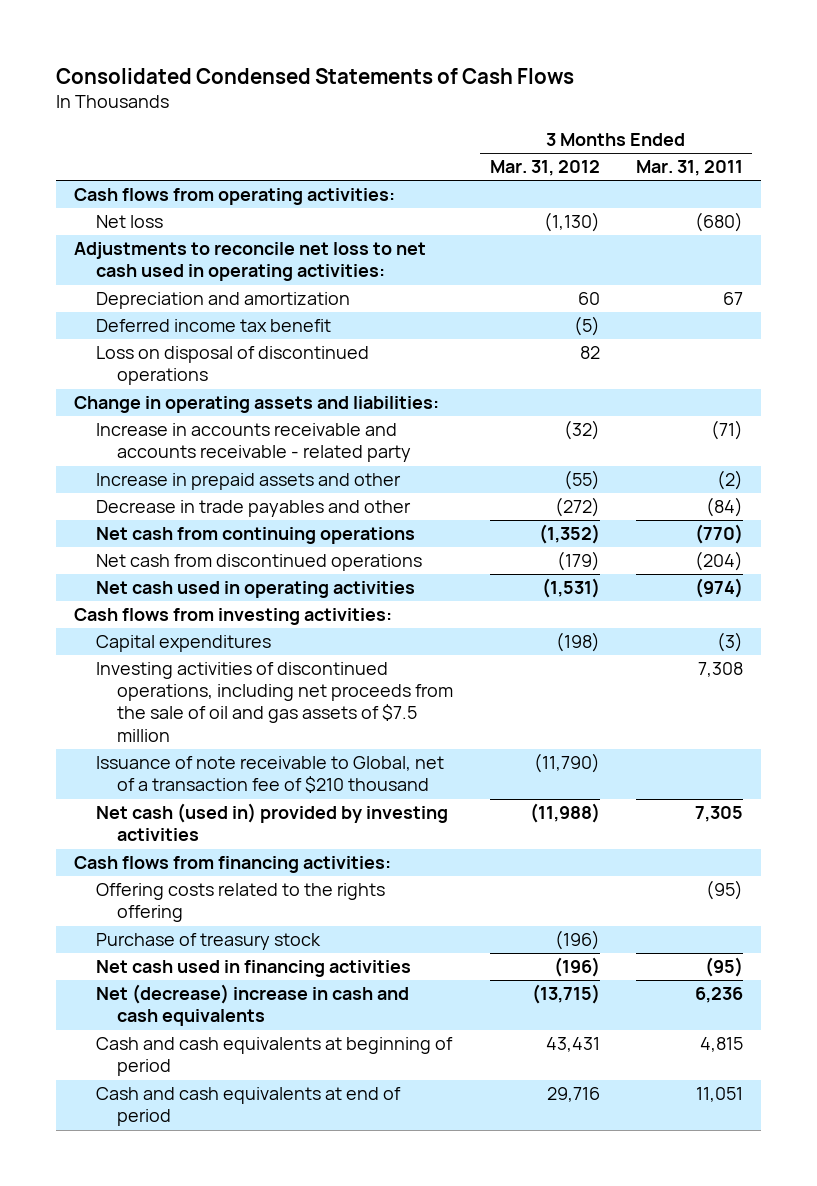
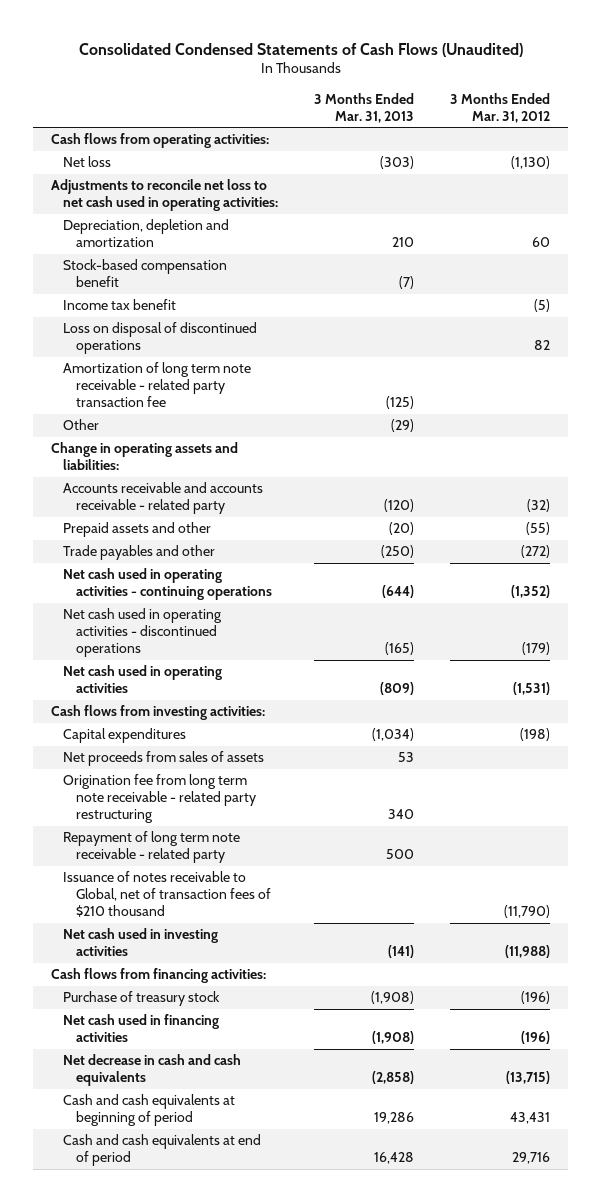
[55,67,574,84] Consolidated Condensed Statements of Cash Flows -> [78,42,523,57] Consolidated Condensed Statements of Cash Flows (Unaudited)
[636,160,744,177] Mar. 31, 2011 -> none
none -> [314,92,415,123] 3 Months Ended Mar. 31, 2013
[95,292,350,310] Depreciation and amortization -> [63,219,230,248] Depreciation, depletion and amortization
none -> [63,259,228,288] Stock-based compensation benefit
[95,319,331,333] Deferred income tax benefit -> [63,299,177,311] Income tax benefit
none -> [63,362,252,408] Amortization of long term note receivable - related party transaction fee
none -> [63,419,100,431] Other
[95,423,411,463] Increase in accounts receivable and accounts receivable - related party -> [63,482,264,515] Accounts receivable and accounts receivable - related party
[95,473,401,491] Increase in prepaid assets and other -> [63,522,212,538] Prepaid assets and other
[95,500,411,518] Decrease in trade payables and other -> [63,545,216,561] Trade payables and other
[95,527,415,545] Net cash from continuing operations -> [63,568,272,601] Net cash used in operating activities - continuing operations
[95,554,422,572] Net cash from discontinued operations -> [63,608,223,658] Net cash used in operating activities - discontinued operations
[95,662,453,742] Investing activities of discontinued operations, including net proceeds from the sale of oil and gas assets of $7.5 million -> none
none -> [63,751,265,767] Net proceeds from sales of assets
none -> [63,774,256,824] Origination fee from long term note receivable - related party restructuring
none -> [63,831,241,864] Repayment of long term note receivable - related party
[95,756,444,794] Issuance of note receivable to Global, net of a transaction fee of $210 thousand -> [63,871,271,918] Issuance of notes receivable to Global, net of transaction fees of $210 thousand
[95,803,448,842] Net cash (used in) provided by investing activities -> [63,928,219,957] Net cash used in investing activities
[95,883,385,923] Offering costs related to the rights offering -> none
[95,984,409,1027] Net (decrease) increase in cash and cash equivalents -> [63,1054,242,1087] Net decrease in cash and cash equivalents

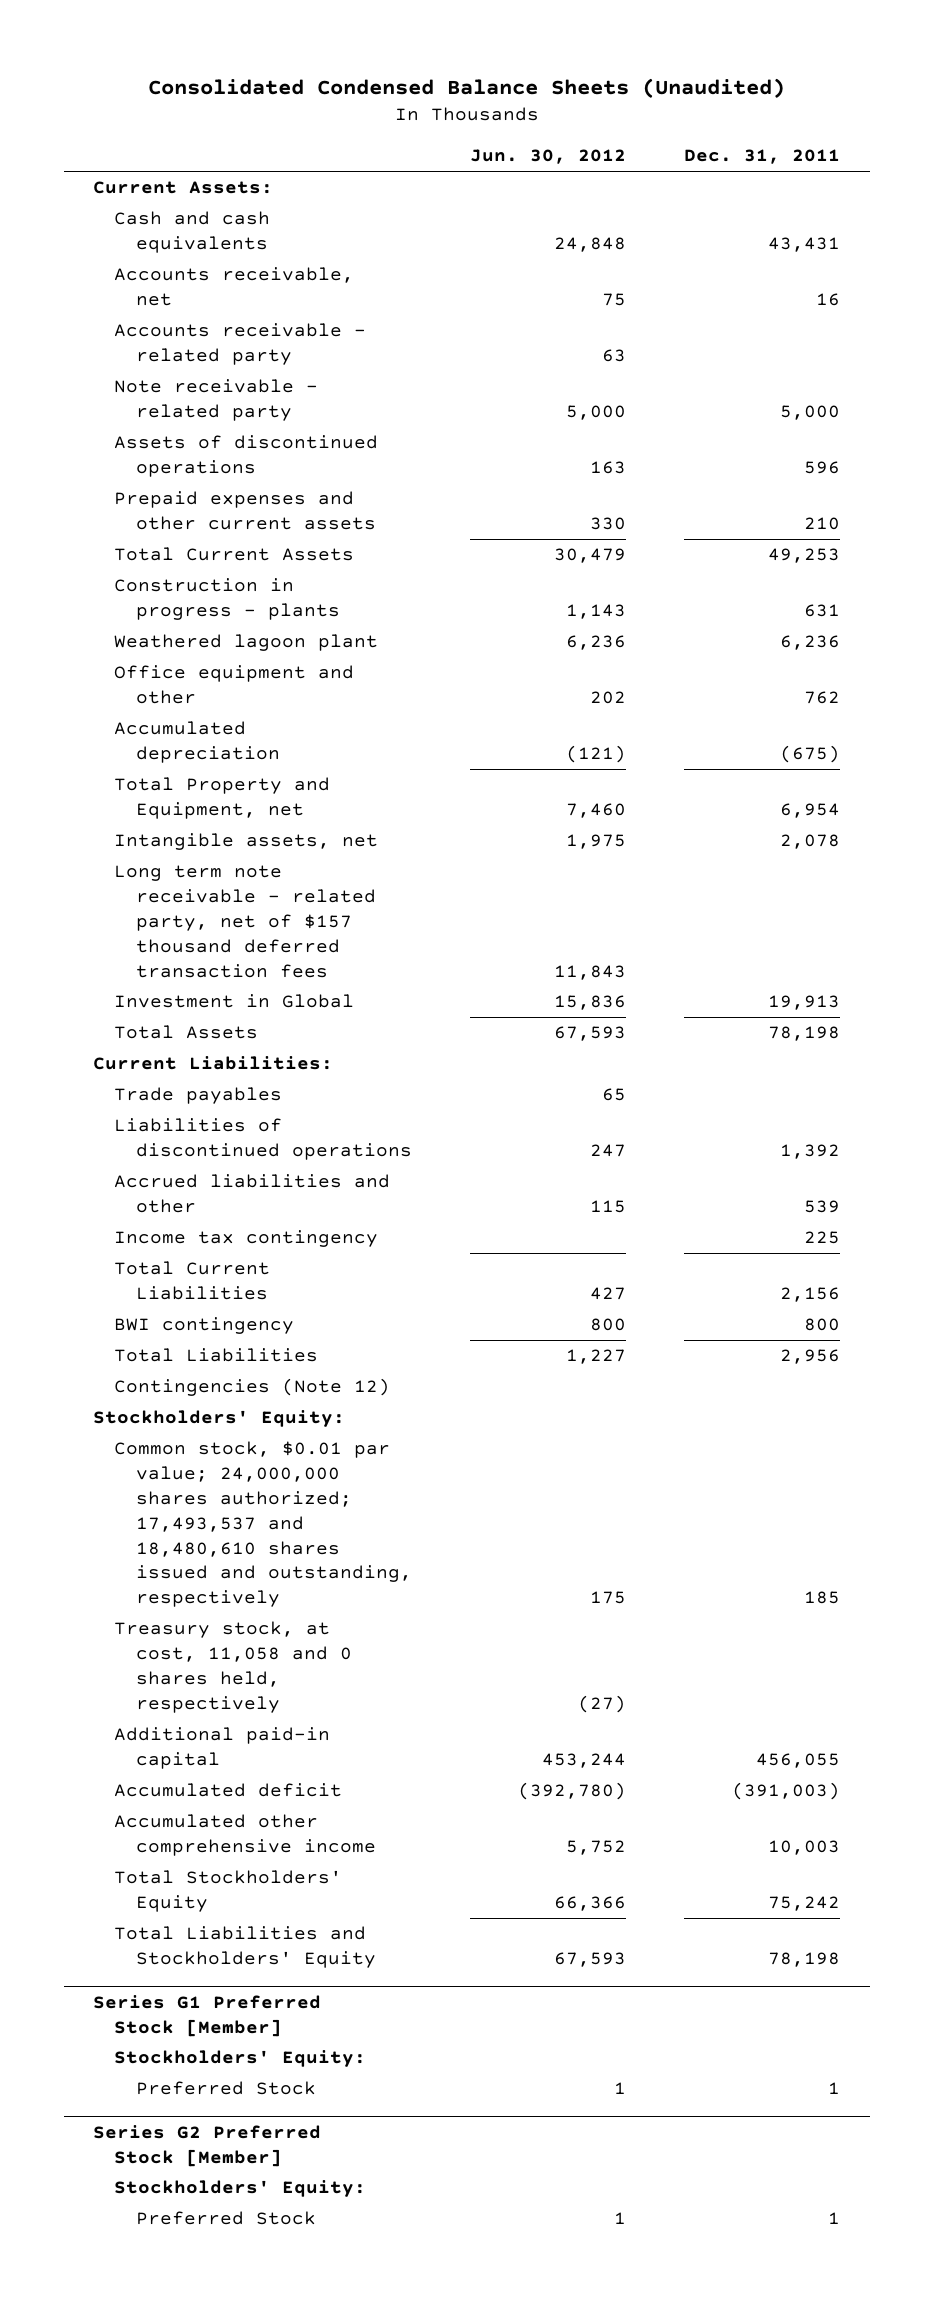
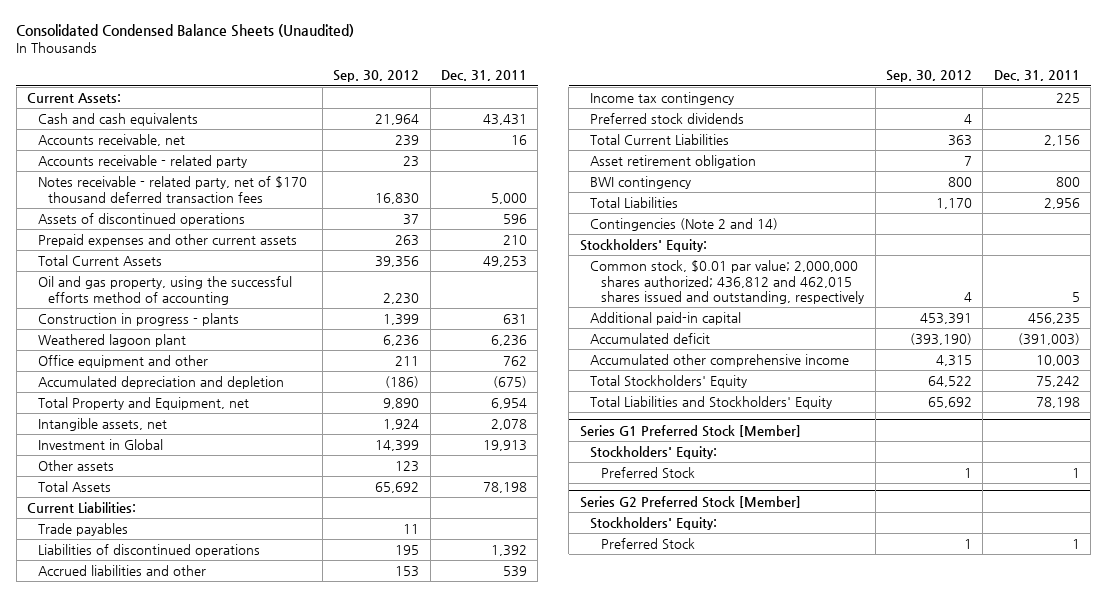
[470,149,627,165] Jun. 30, 2012 -> none
none -> [333,70,420,83] Sep. 30, 2012
[114,379,319,422] Note receivable - related party -> [37,175,307,203] Notes receivable - related party, net of $170 thousand deferred transaction fees
none -> [37,275,292,305] Oil and gas property, using the successful efforts method of accounting
[114,721,280,764] Accumulated depreciation -> [37,375,284,389] Accumulated depreciation and depletion
[114,865,376,978] Long term note receivable - related party, net of $157 thousand deferred transaction fees -> none
none -> [37,459,114,471] Other assets
none -> [590,112,745,124] Preferred stock dividends
none -> [590,154,757,168] Asset retirement obligation
[114,1378,391,1397] Contingencies (Note 12) -> [590,217,779,231] Contingencies (Note 2 and 14)
[114,1621,352,1713] Treasury stock, at cost, 11,058 and 0 shares held, respectively -> none
[114,1441,412,1608] Common stock, $0.01 par value; 24,000,000 shares authorized; 17,493,537 and 18,480,610 shares issued and outstanding, respectively -> [590,259,865,305] Common stock, $0.01 par value; 2,000,000 shares authorized; 436,812 and 462,015 shares issued and outstanding, respectively
[804,1591,841,1605] 185 -> [1071,292,1080,303] 5
[756,1753,841,1769] 456,055 -> [1027,312,1080,324] 456,235

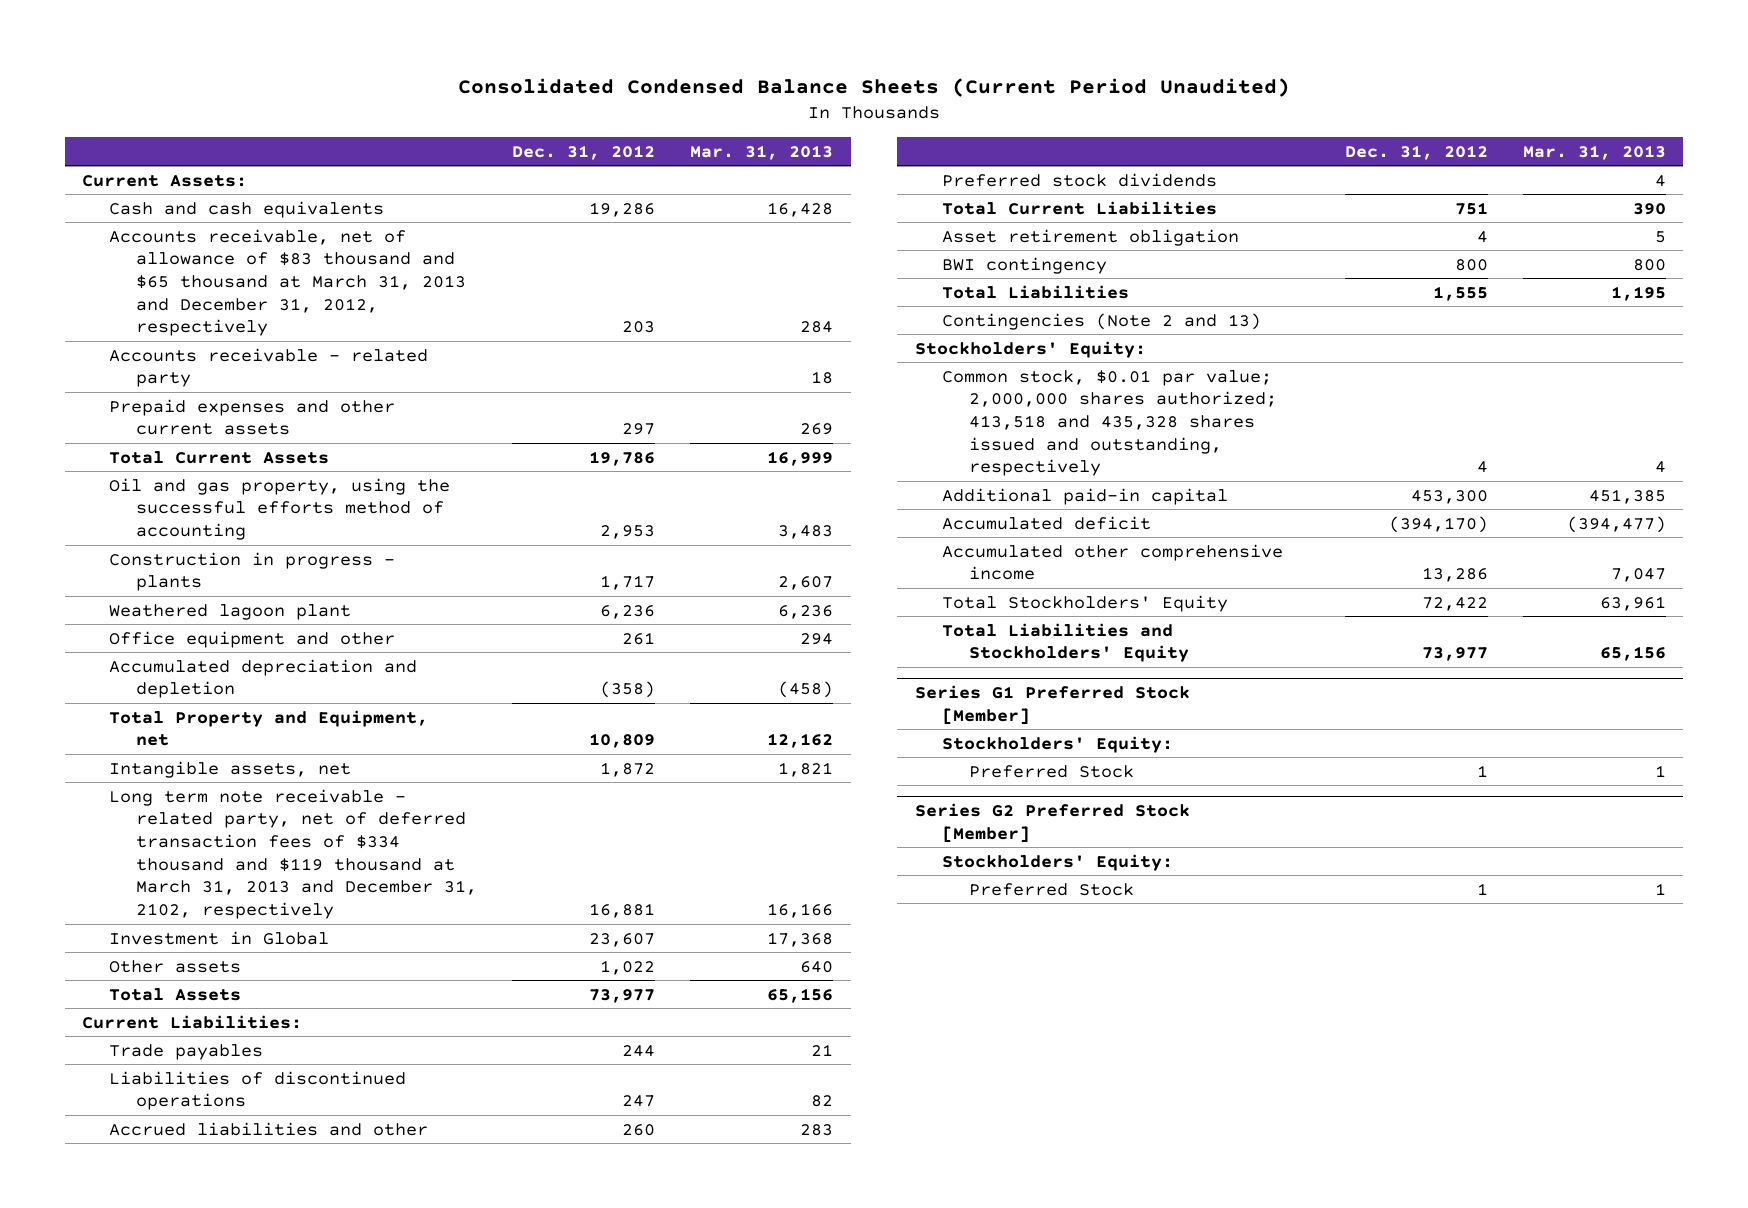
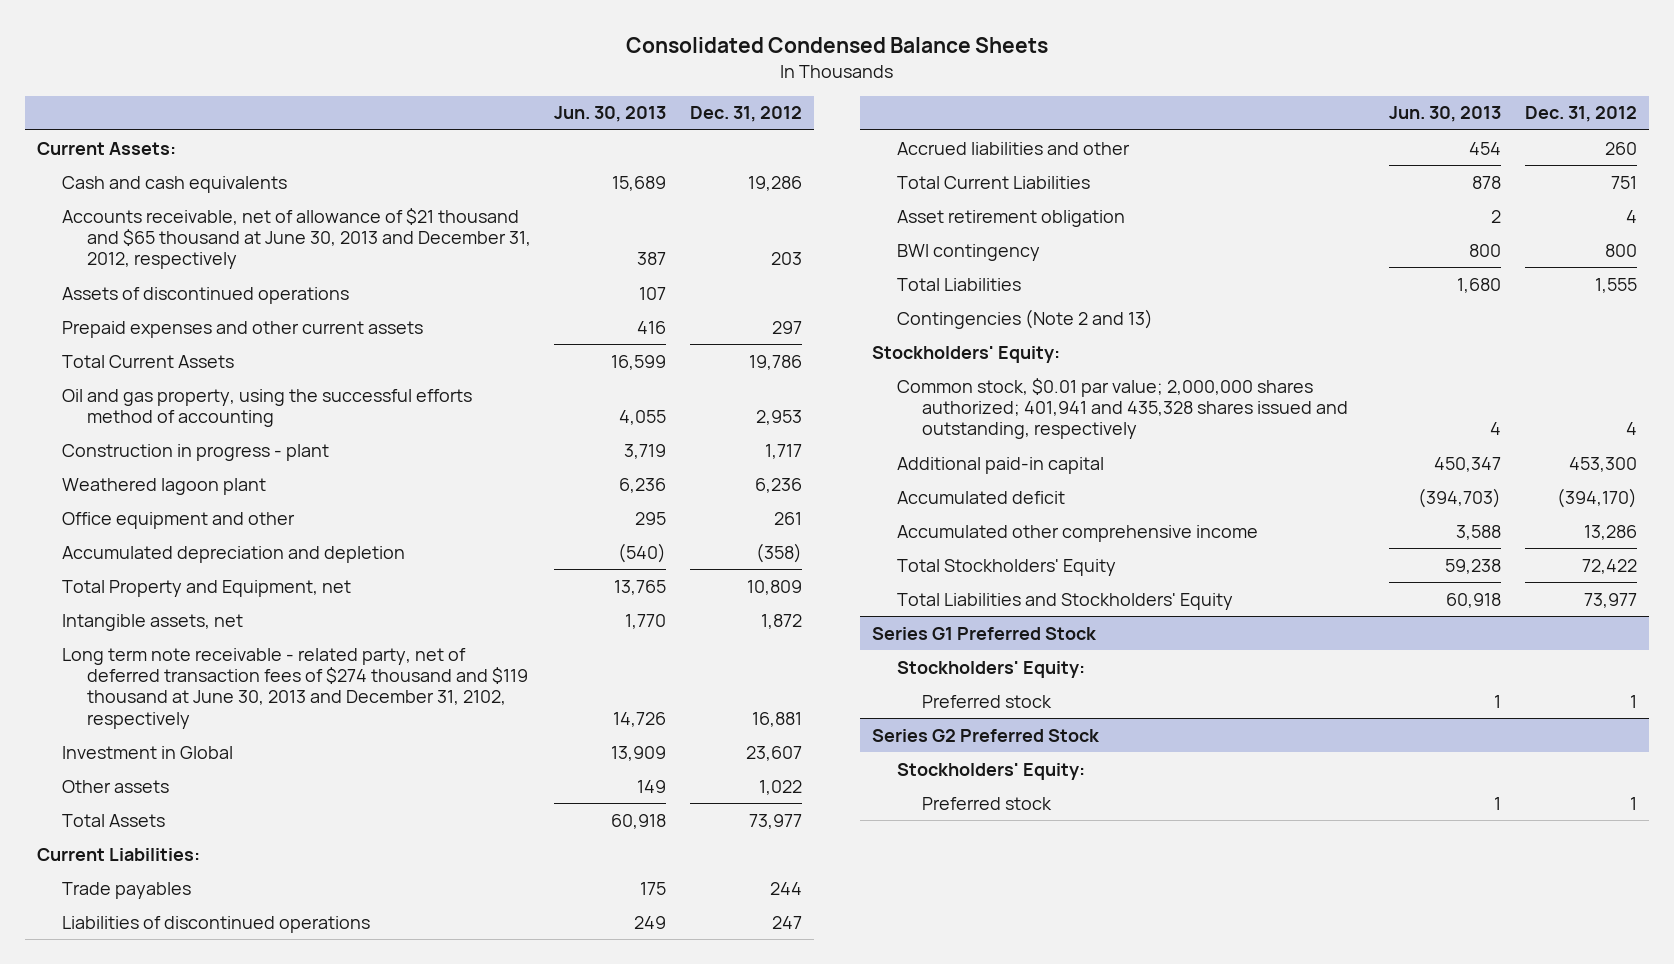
[457,78,1290,98] Consolidated Condensed Balance Sheets (Current Period Unaudited) -> [625,37,1048,54] Consolidated Condensed Balance Sheets
[690,144,834,160] Mar. 31, 2013 -> none
none -> [554,106,667,123] Jun. 30, 2013
[109,347,429,388] Accounts receivable - related party -> none
[109,228,467,337] Accounts receivable, net of allowance of $83 thousand and $65 thousand at March 31, 2013 and December 31, 2012, respectively -> [61,207,531,270] Accounts receivable, net of allowance of $21 thousand and $65 thousand at June 30, 2013 and December 31, 2012, respectively
none -> [61,286,349,304] Assets of discontinued operations
[109,551,396,592] Construction in progress - plants -> [61,443,329,461] Construction in progress - plant
[109,788,478,919] Long term note receivable - related party, net of deferred transaction fees of $334 thousand and $119 thousand at March 31, 2013 and December 31, 2102, respectively -> [61,647,528,729] Long term note receivable - related party, net of deferred transaction fees of $274 thousand and $119 thousand at June 30, 2013 and December 31, 2102, respectively
[941,172,1217,187] Preferred stock dividends -> none
[941,369,1277,477] Common stock, $0.01 par value; 2,000,000 shares authorized; 413,518 and 435,328 shares issued and outstanding, respectively -> [896,377,1348,440] Common stock, $0.01 par value; 2,000,000 shares authorized; 401,941 and 435,328 shares issued and outstanding, respectively
[914,685,1190,725] Series G1 Preferred Stock [Member] -> [871,626,1097,640] Series G1 Preferred Stock
[968,764,1134,778] Preferred Stock -> [921,694,1052,708] Preferred stock
[914,803,1190,843] Series G2 Preferred Stock [Member] -> [871,728,1100,742] Series G2 Preferred Stock
[968,882,1134,896] Preferred Stock -> [921,796,1052,810] Preferred stock

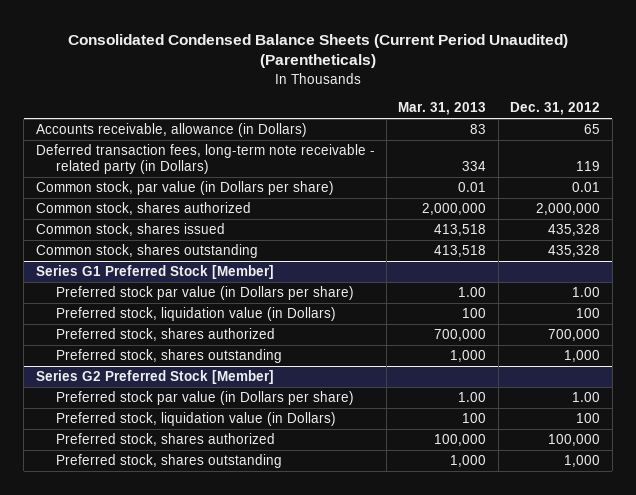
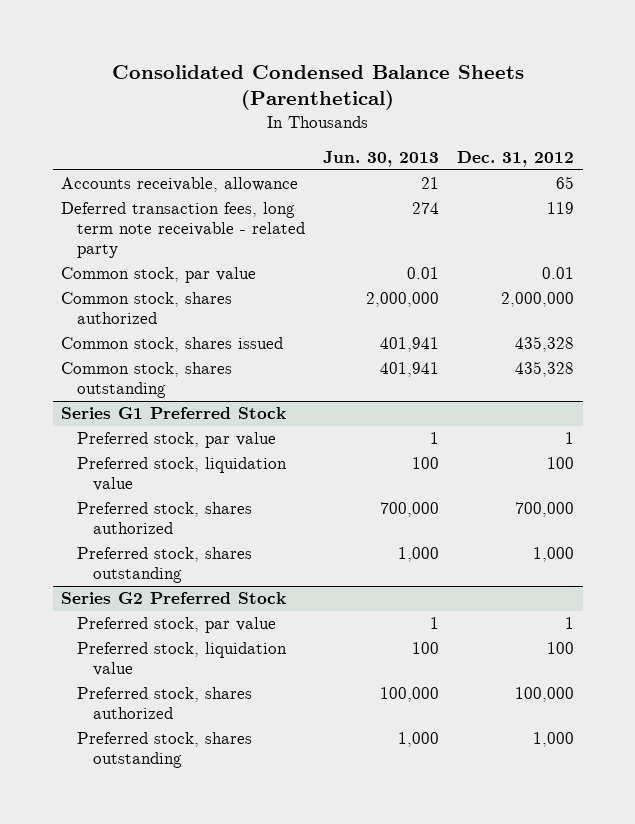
[67,33,568,69] Consolidated Condensed Balance Sheets (Current Period Unaudited) (Parentheticals) -> [111,64,524,110] Consolidated Condensed Balance Sheets (Parenthetical)
[398,102,487,116] Mar. 31, 2013 -> none
none -> [323,150,440,167] Jun. 30, 2013
[35,123,307,138] Accounts receivable, allowance (in Dollars) -> [61,177,299,193] Accounts receivable, allowance
[35,144,375,174] Deferred transaction fees, long-term note receivable - related party (in Dollars) -> [61,202,306,259] Deferred transaction fees, long term note receivable - related party
[35,181,334,196] Common stock, par value (in Dollars per share) -> [61,267,257,284] Common stock, par value
[35,265,274,280] Series G1 Preferred Stock [Member] -> [61,407,287,420] Series G1 Preferred Stock
[55,286,354,301] Preferred stock par value (in Dollars per share) -> [77,432,277,449] Preferred stock, par value
[572,287,601,298] 1.00 -> [564,432,574,445] 1
[55,307,336,322] Preferred stock, liquidation value (in Dollars) -> [77,457,288,492] Preferred stock, liquidation value
[35,370,274,385] Series G2 Preferred Stock [Member] -> [61,592,287,605] Series G2 Preferred Stock
[55,391,354,406] Preferred stock par value (in Dollars per share) -> [77,617,277,634] Preferred stock, par value
[572,392,601,403] 1.00 -> [564,617,574,630] 1
[55,412,336,427] Preferred stock, liquidation value (in Dollars) -> [77,642,288,677] Preferred stock, liquidation value

